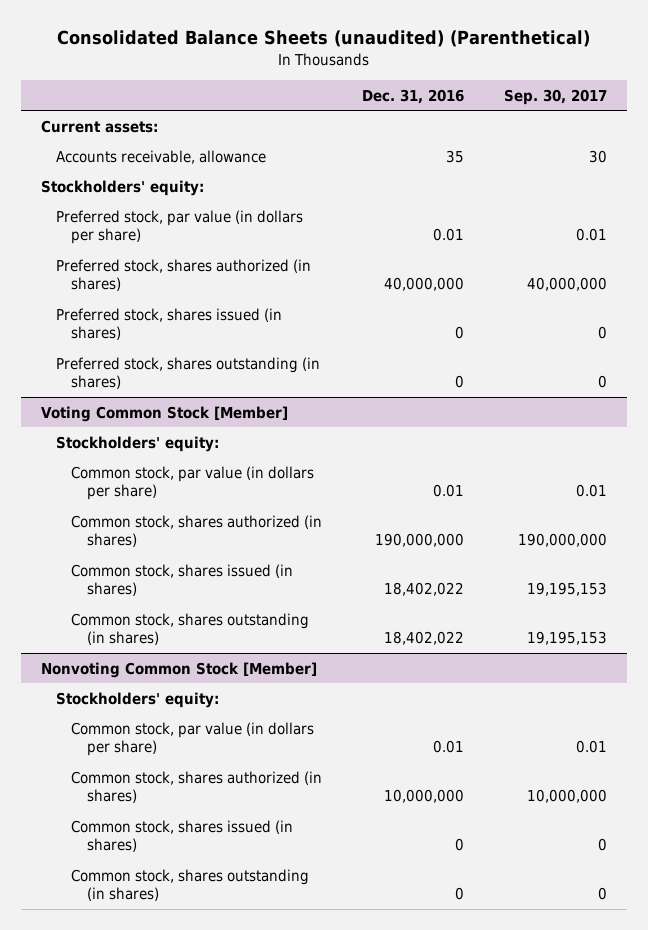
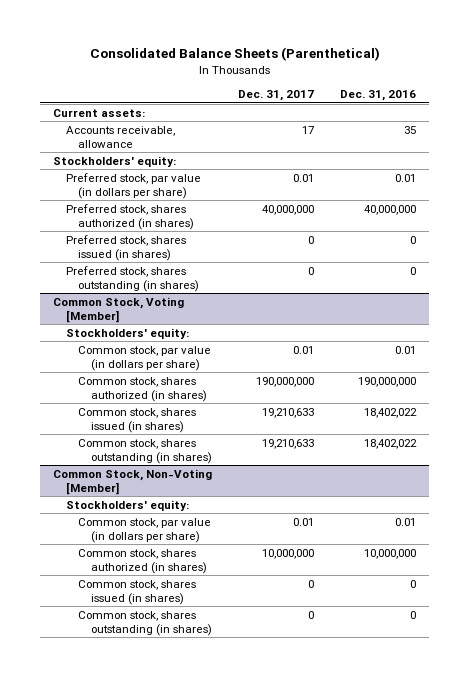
[56,30,590,48] Consolidated Balance Sheets (unaudited) (Parenthetical) -> [89,47,380,62] Consolidated Balance Sheets (Parenthetical)
[504,88,608,105] Sep. 30, 2017 -> none
none -> [238,90,315,102] Dec. 31, 2017
[40,405,288,422] Voting Common Stock [Member] -> [53,296,185,323] Common Stock, Voting [Member]
[40,661,317,678] Nonvoting Common Stock [Member] -> [53,468,213,495] Common Stock, Non-Voting [Member]

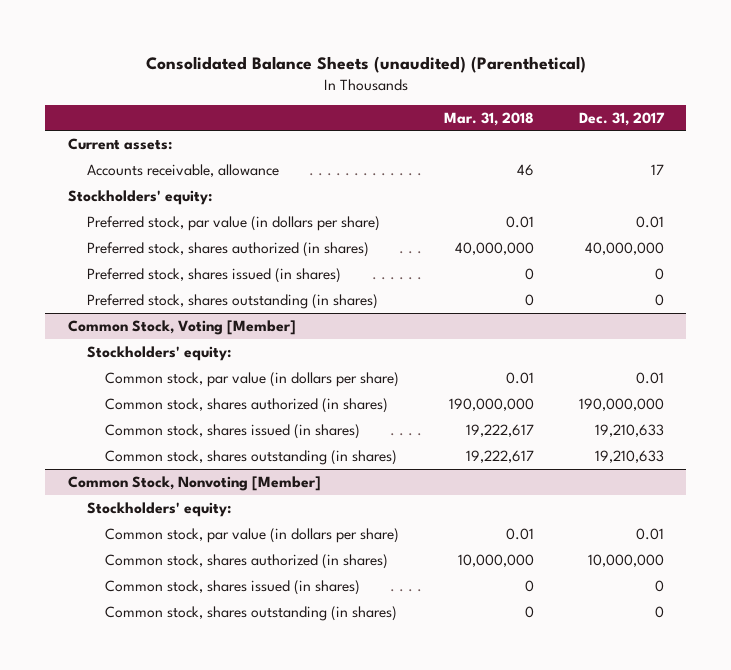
[89,47,380,62] Consolidated Balance Sheets (Parenthetical) -> [145,56,586,74] Consolidated Balance Sheets (unaudited) (Parenthetical)
[340,90,417,102] Dec. 31, 2016 -> none
none -> [444,111,535,126] Mar. 31, 2018
[53,468,213,495] Common Stock, Non-Voting [Member] -> [67,475,321,491] Common Stock, Nonvoting [Member]

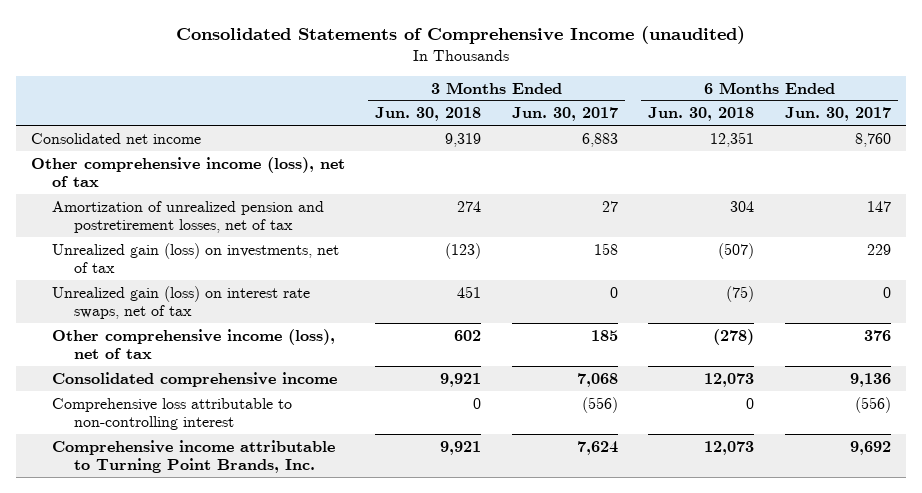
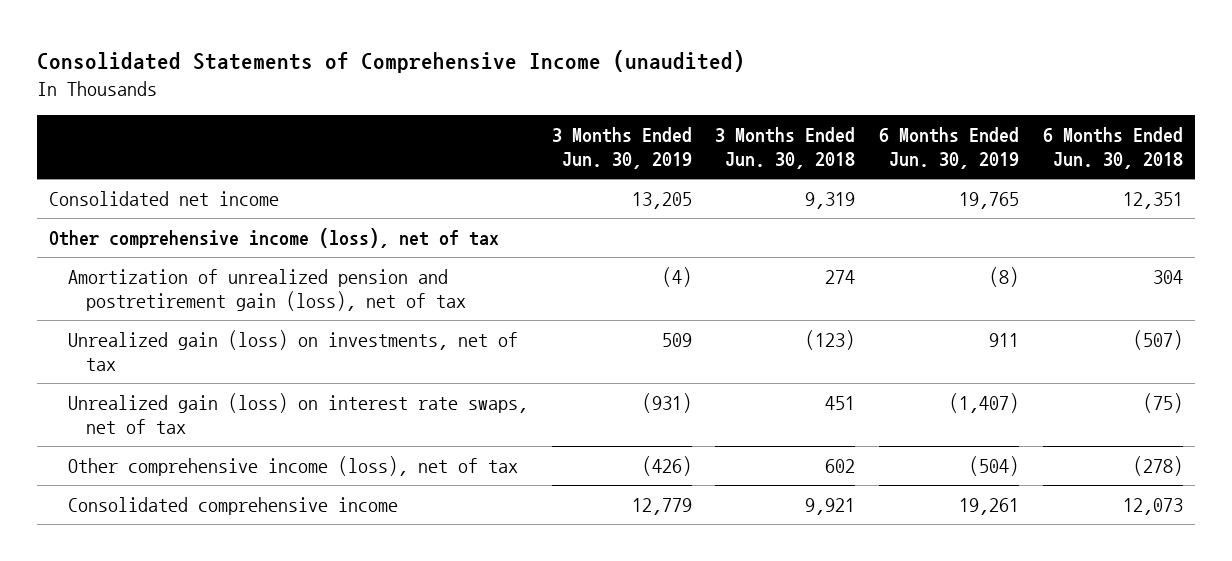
[511,107,618,122] Jun. 30, 2017 -> none
[784,107,891,122] Jun. 30, 2017 -> none
none -> [551,127,692,170] 3 Months Ended Jun. 30, 2019
none -> [879,127,1020,170] 6 Months Ended Jun. 30, 2019
[52,200,325,233] Amortization of unrealized pension and postretirement losses, net of tax -> [67,269,467,312] Amortization of unrealized pension and postretirement gain (loss), net of tax
[52,397,293,430] Comprehensive loss attributable to non-controlling interest -> none
[52,439,336,473] Comprehensive income attributable to Turning Point Brands, Inc. -> none

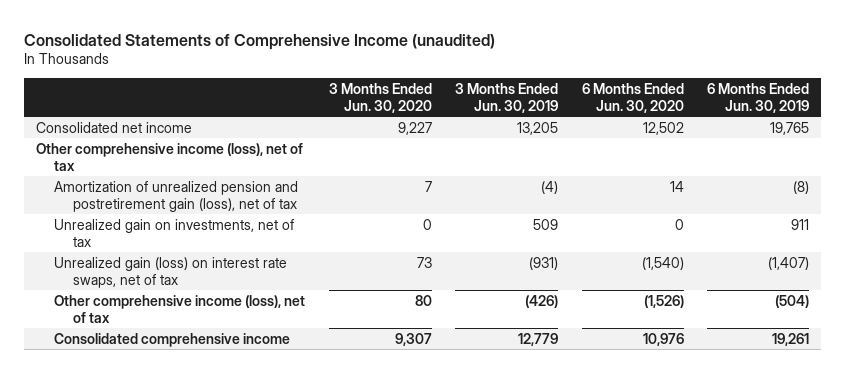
[715,127,856,170] 3 Months Ended Jun. 30, 2018 -> none
[1043,127,1184,170] 6 Months Ended Jun. 30, 2018 -> none
none -> [328,83,432,113] 3 Months Ended Jun. 30, 2020
none -> [581,83,684,113] 6 Months Ended Jun. 30, 2020
[67,330,518,372] Unrealized gain (loss) on investments, net of tax -> [54,218,295,247] Unrealized gain on investments, net of tax

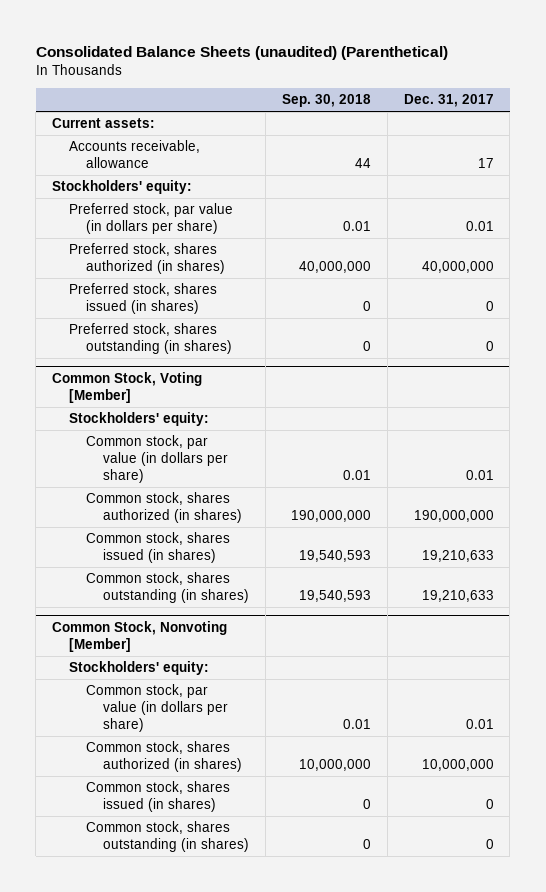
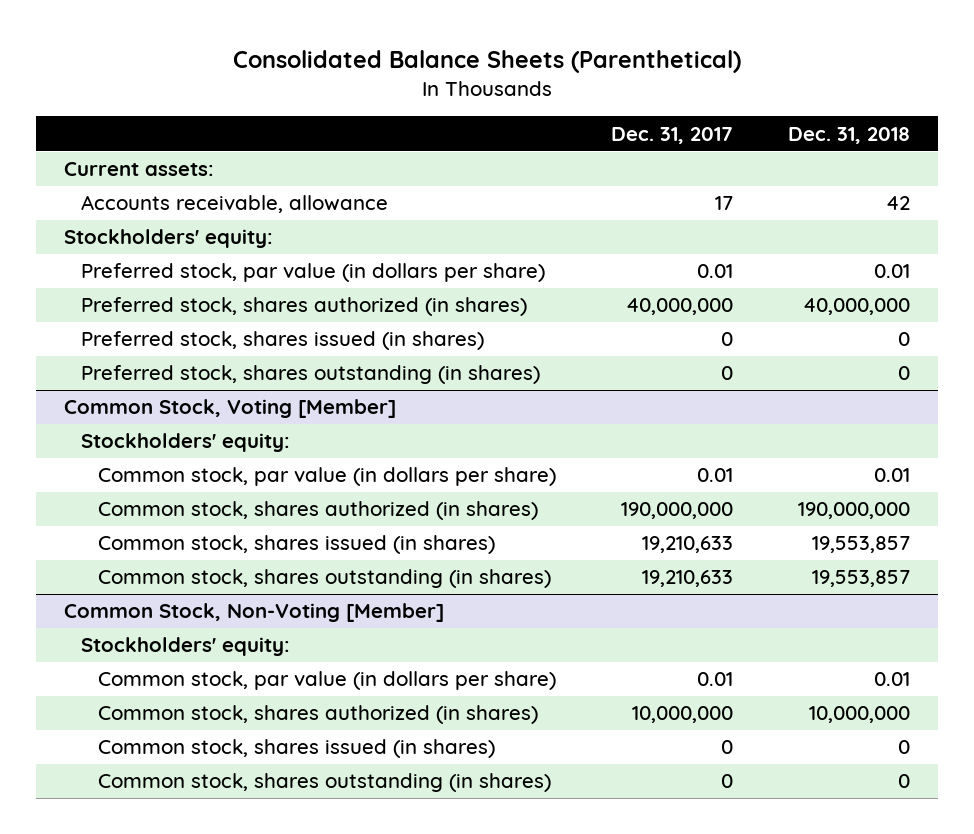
[35,45,448,60] Consolidated Balance Sheets (unaudited) (Parenthetical) -> [232,50,741,74] Consolidated Balance Sheets (Parenthetical)
[281,94,371,108] Sep. 30, 2018 -> none
none -> [788,126,911,144] Dec. 31, 2018
[51,620,227,652] Common Stock, Nonvoting [Member] -> [63,603,444,623] Common Stock, Non-Voting [Member]

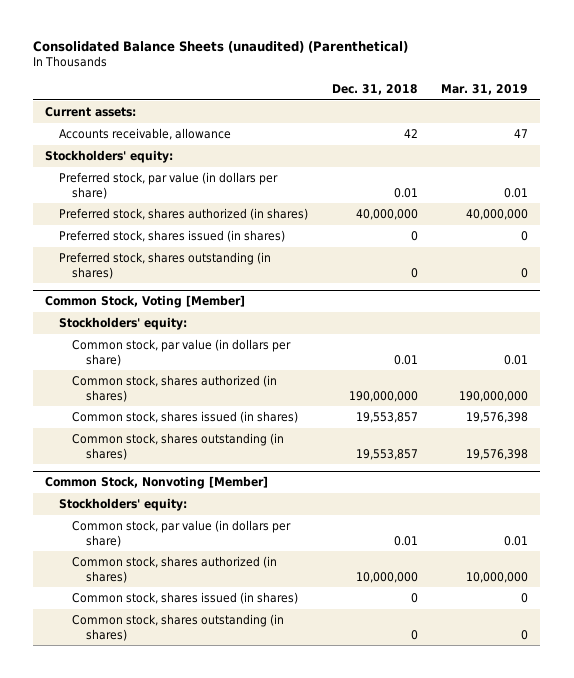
[232,50,741,74] Consolidated Balance Sheets (Parenthetical) -> [33,40,409,53] Consolidated Balance Sheets (unaudited) (Parenthetical)
[611,126,734,144] Dec. 31, 2017 -> none
none -> [441,83,529,95] Mar. 31, 2019
[63,603,444,623] Common Stock, Non-Voting [Member] -> [45,476,269,490] Common Stock, Nonvoting [Member]

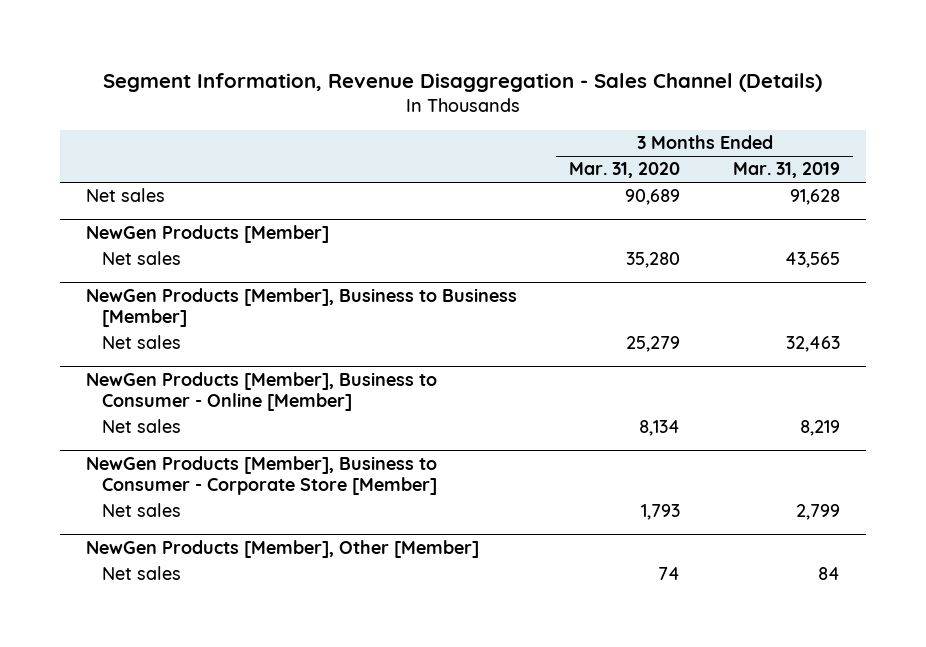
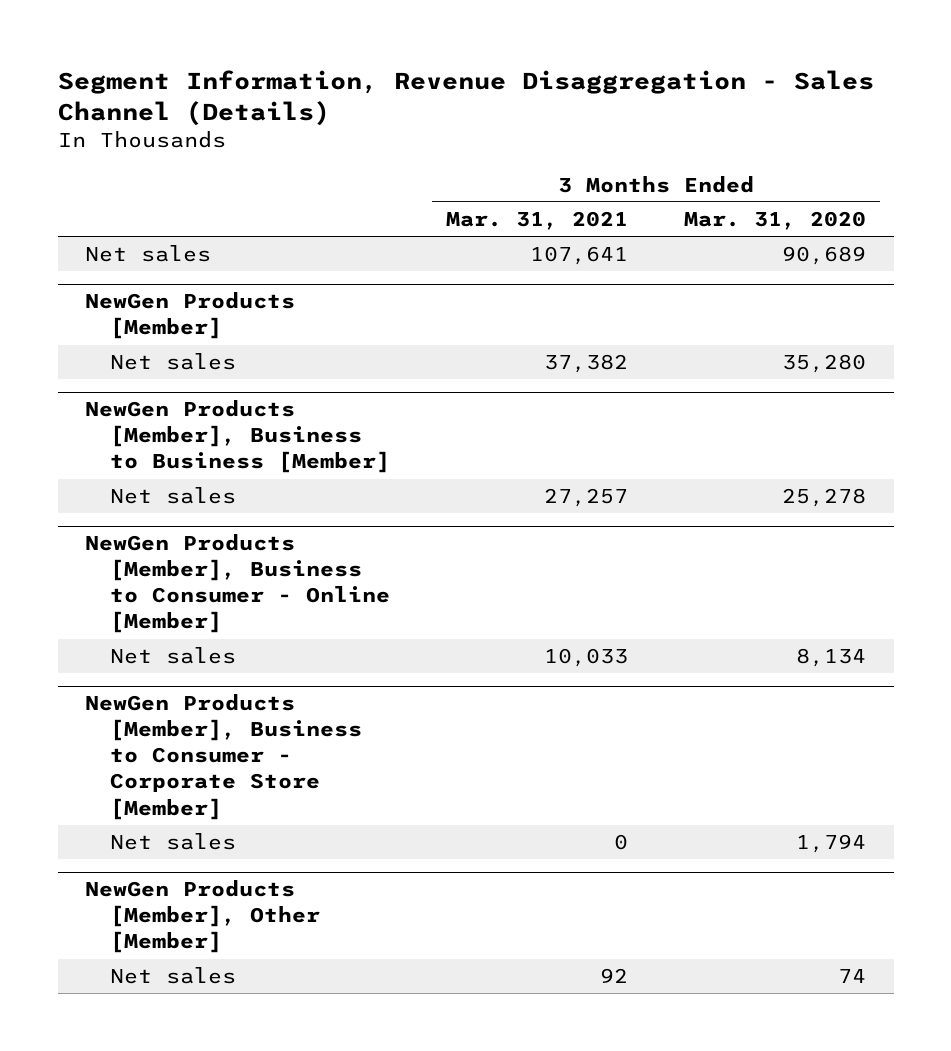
[732,162,840,179] Mar. 31, 2019 -> none
none -> [446,210,629,230] Mar. 31, 2021
[626,336,681,353] 25,279 -> [781,488,866,508] 25,278
[641,504,681,521] 1,793 -> [795,834,866,854] 1,794

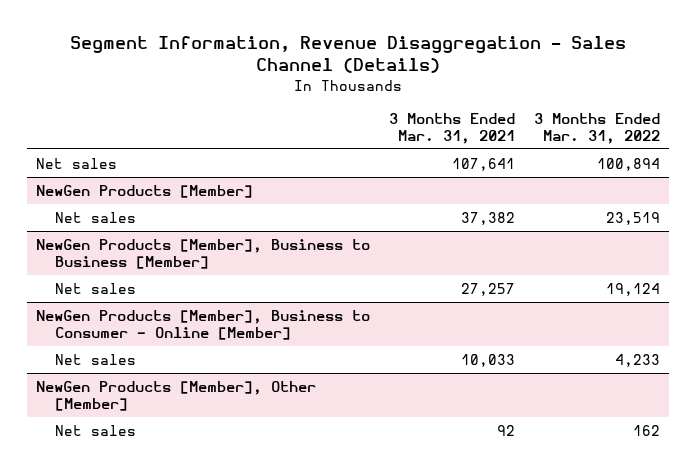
[683,210,866,230] Mar. 31, 2020 -> none
none -> [533,112,660,144] 3 Months Ended Mar. 31, 2022
[85,694,363,820] NewGen Products [Member], Business to Consumer - Corporate Store [Member] -> none
[110,833,237,851] Net sales -> none

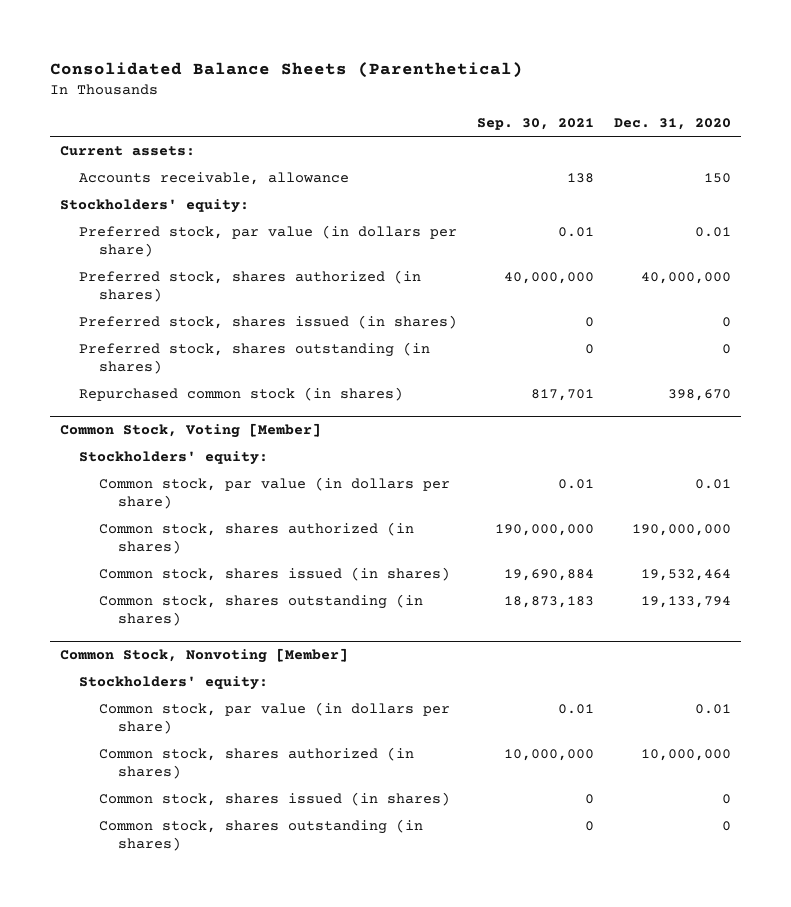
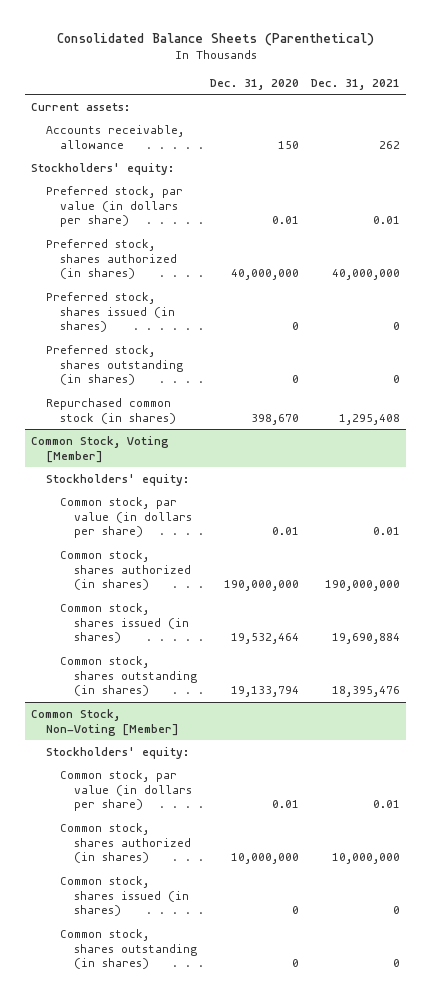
[477,118,595,131] Sep. 30, 2021 -> none
none -> [310,78,400,90] Dec. 31, 2021
[60,647,349,663] Common Stock, Nonvoting [Member] -> [31,708,179,736] Common Stock, Non-Voting [Member]

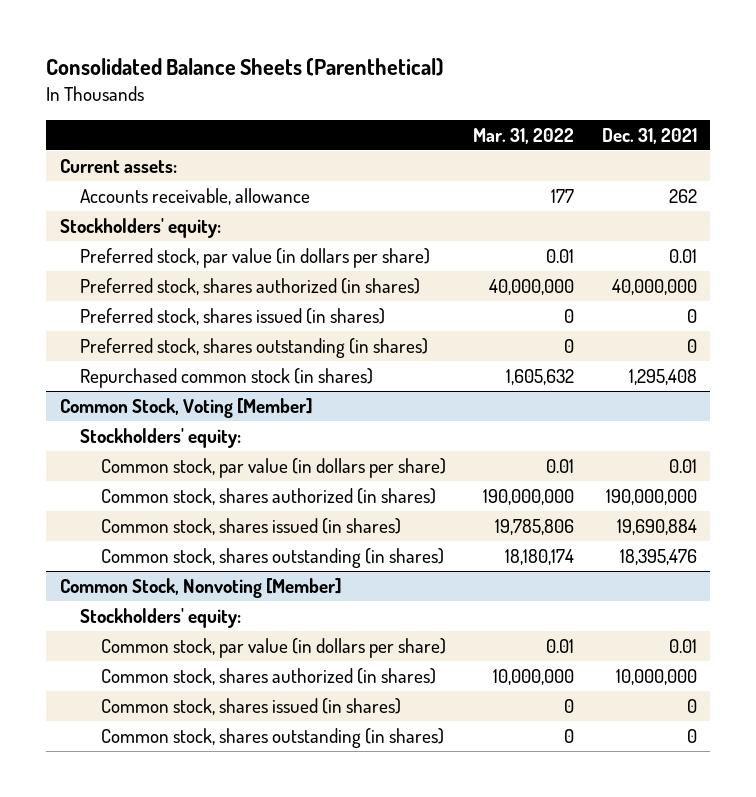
[209,78,299,90] Dec. 31, 2020 -> none
none -> [473,128,575,145] Mar. 31, 2022
[31,708,179,736] Common Stock, Non-Voting [Member] -> [59,577,342,598] Common Stock, Nonvoting [Member]

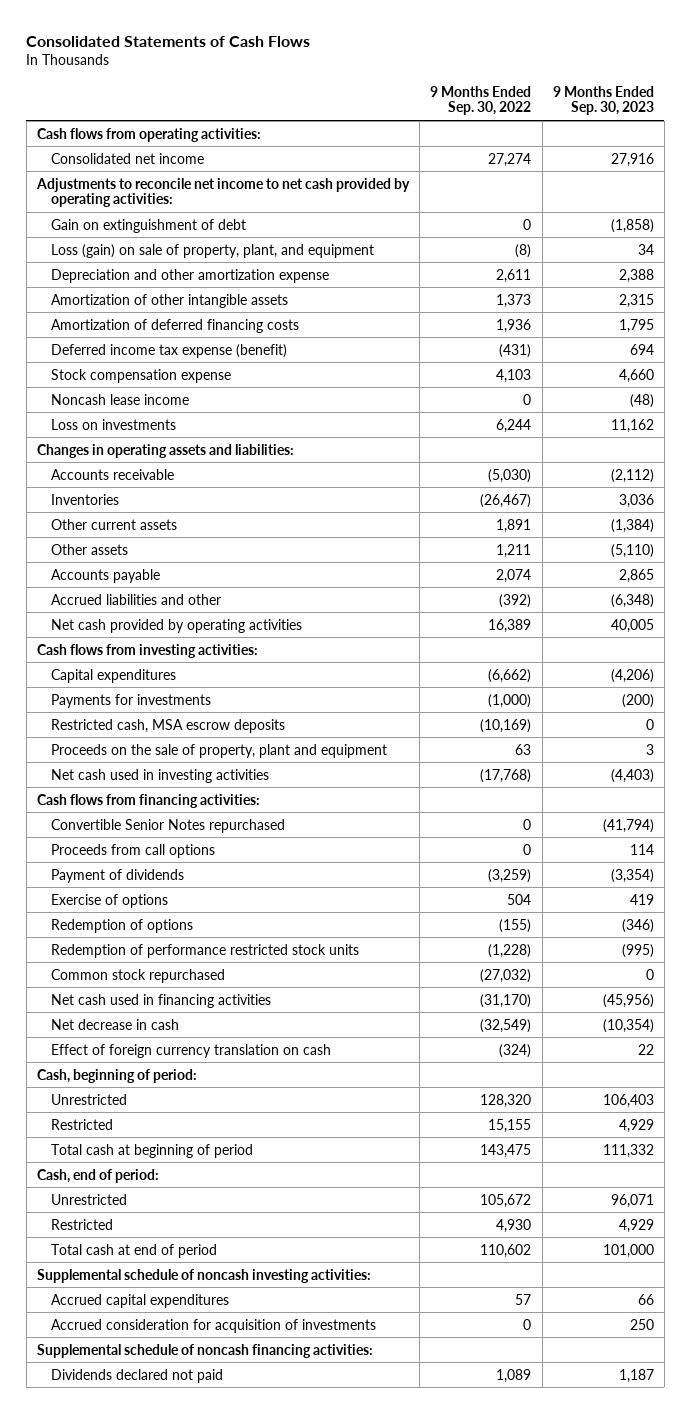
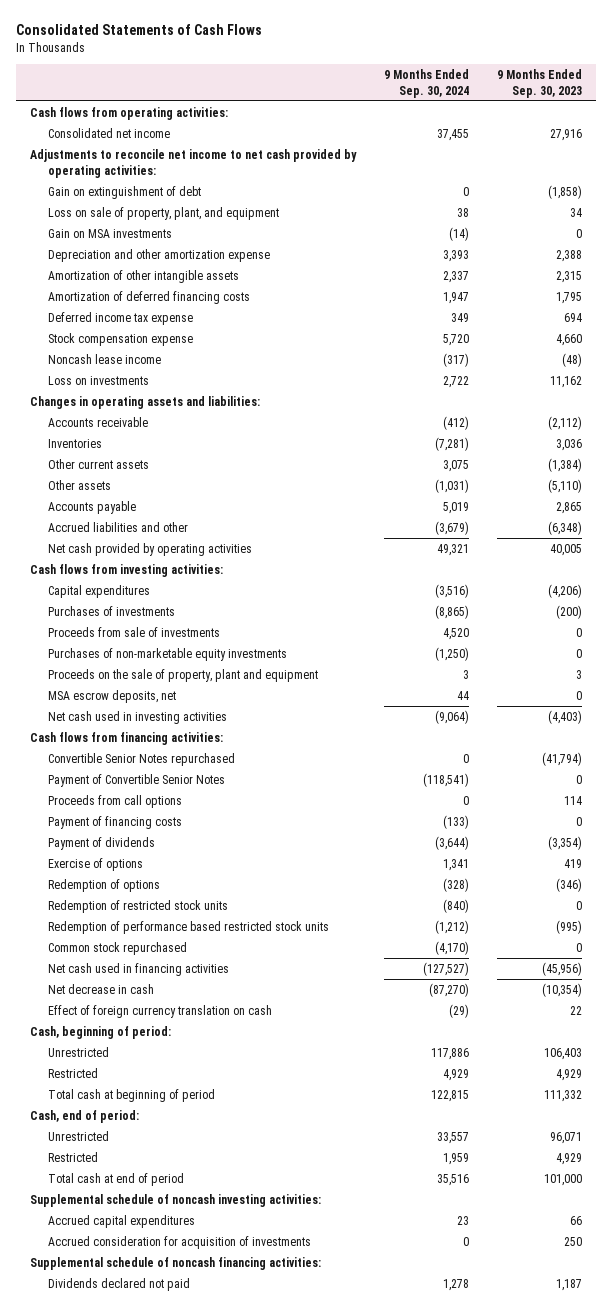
[430,85,532,116] 9 Months Ended Sep. 30, 2022 -> none
none -> [384,68,470,98] 9 Months Ended Sep. 30, 2024
[51,243,375,258] Loss (gain) on sale of property, plant, and equipment -> [48,207,280,221] Loss on sale of property, plant, and equipment
none -> [48,229,173,239] Gain on MSA investments
[51,343,288,358] Deferred income tax expense (benefit) -> [48,312,194,326] Deferred income tax expense
[51,693,212,708] Payments for investments -> none
[51,718,286,733] Restricted cash, MSA escrow deposits -> none
none -> [48,606,176,617] Purchases of investments
none -> [48,627,221,638] Proceeds from sale of investments
none -> [48,648,288,662] Purchases of non-marketable equity investments
none -> [48,690,177,704] MSA escrow deposits, net
none -> [48,774,226,788] Payment of Convertible Senior Notes
none -> [48,816,183,830] Payment of financing costs
none -> [48,900,229,914] Redemption of restricted stock units
[51,943,360,958] Redemption of performance restricted stock units -> [48,921,330,935] Redemption of performance based restricted stock units

